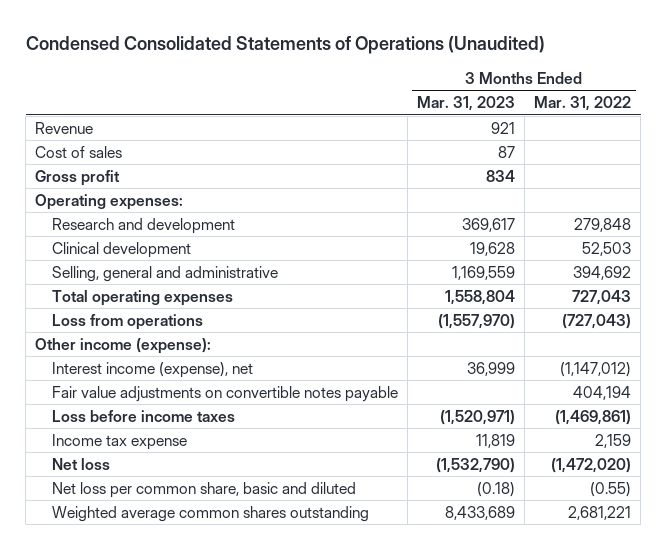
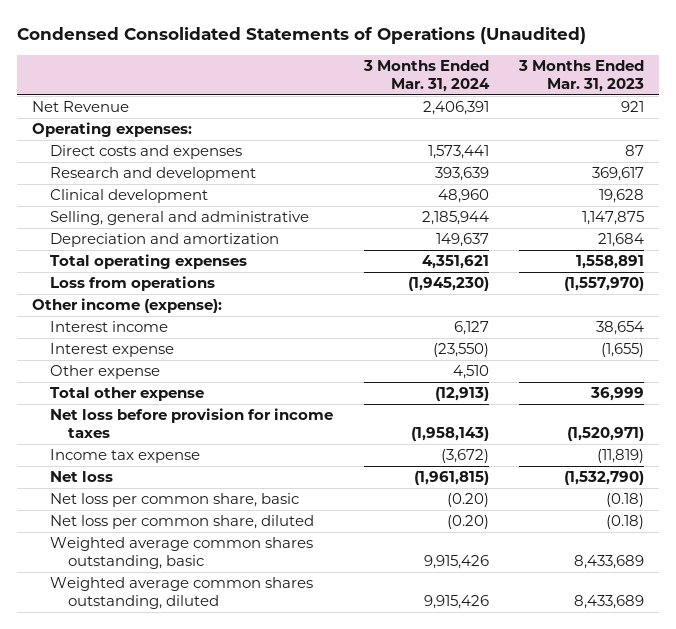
[534,96,632,112] Mar. 31, 2022 -> none
none -> [362,60,490,92] 3 Months Ended Mar. 31, 2024
[35,145,123,158] Cost of sales -> none
[35,169,121,186] Gross profit -> none
[35,121,94,134] Revenue -> [32,101,130,113] Net Revenue
none -> [50,145,243,160] Direct costs and expenses
[452,265,516,280] 1,169,559 -> [582,211,645,226] 1,147,875
none -> [50,233,280,248] Depreciation and amortization
[445,289,516,305] 1,558,804 -> [576,255,645,270] 1,558,891
[52,385,399,402] Fair value adjustments on convertible notes payable -> none
none -> [50,321,169,333] Interest income
none -> [50,343,175,358] Interest expense
none -> [50,365,161,380] Other expense
[52,361,254,378] Interest income (expense), net -> [50,387,205,402] Total other expense
[52,409,236,422] Loss before income taxes -> [50,408,334,438] Net loss before provision for income taxes
[476,433,516,448] 11,819 -> [597,449,645,464] (11,819)
[52,481,357,498] Net loss per common share, basic and diluted -> [50,493,300,508] Net loss per common share, basic
none -> [50,515,315,530] Net loss per common share, diluted
[52,505,370,522] Weighted average common shares outstanding -> [50,537,314,569] Weighted average common shares outstanding, basic
none -> [50,577,314,609] Weighted average common shares outstanding, diluted

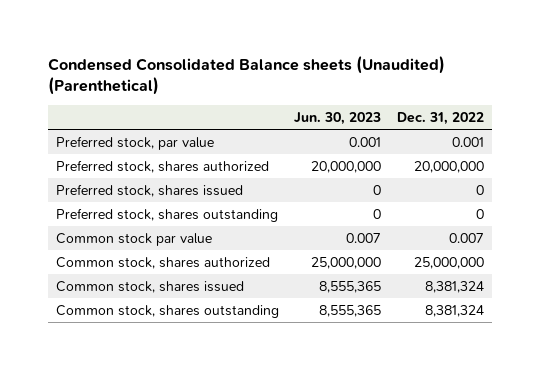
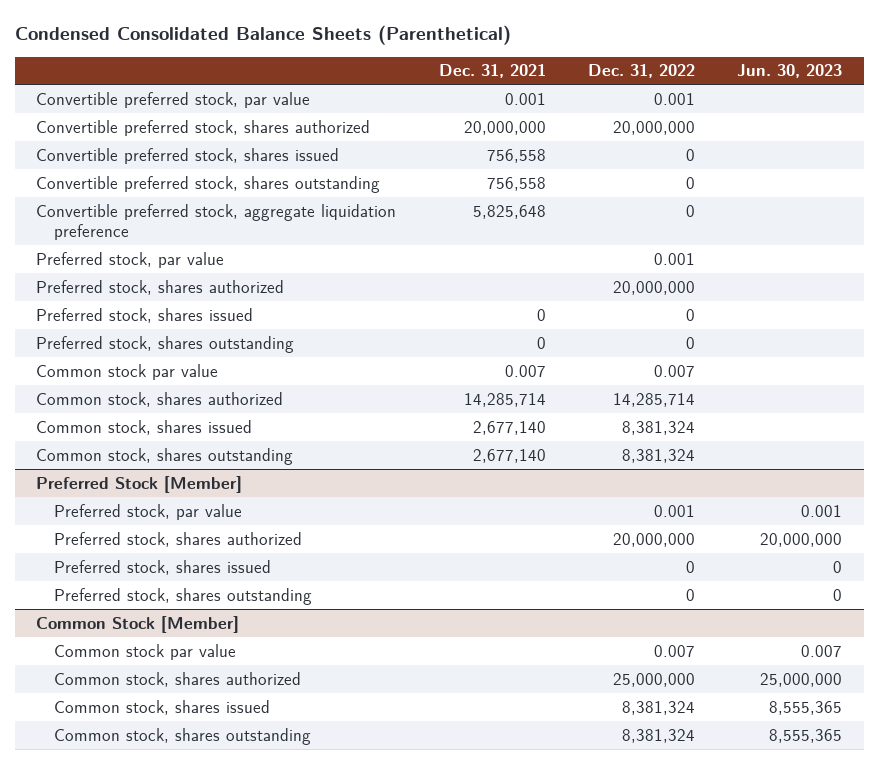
[47,55,445,96] Condensed Consolidated Balance sheets (Unaudited) (Parenthetical) -> [14,25,511,46] Condensed Consolidated Balance Sheets (Parenthetical)
none -> [438,64,546,79] Dec. 31, 2021
none -> [36,91,311,108] Convertible preferred stock, par value
none -> [36,119,371,136] Convertible preferred stock, shares authorized
none -> [36,147,340,164] Convertible preferred stock, shares issued
none -> [36,175,381,193] Convertible preferred stock, shares outstanding
none -> [36,203,397,241] Convertible preferred stock, aggregate liquidation preference
none -> [36,251,225,268] Preferred stock, par value
none -> [36,279,285,295] Preferred stock, shares authorized
none -> [36,307,254,323] Preferred stock, shares issued
none -> [36,335,295,353] Preferred stock, shares outstanding
none -> [36,363,219,380] Common stock par value
none -> [36,391,284,407] Common stock, shares authorized
none -> [36,419,253,435] Common stock, shares issued
none -> [36,447,294,465] Common stock, shares outstanding
none -> [36,475,243,493] Preferred Stock [Member]
none -> [36,615,240,633] Common Stock [Member]

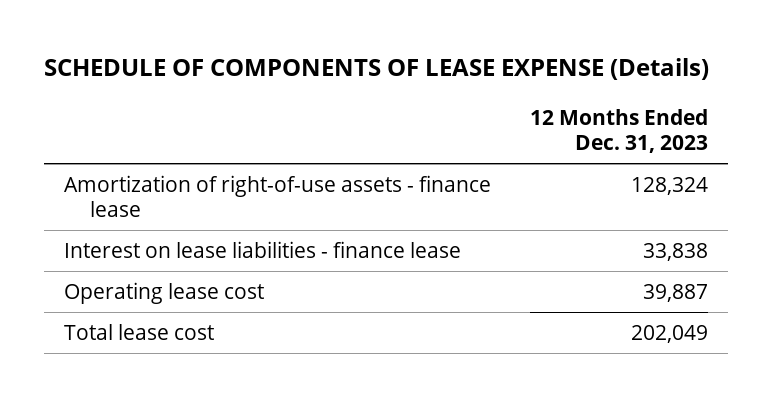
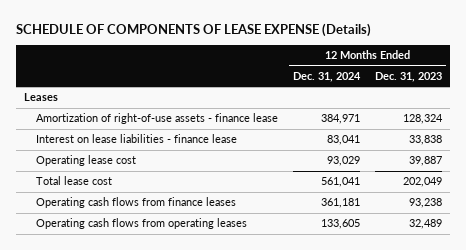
none -> [293,71,362,82] Dec. 31, 2024
none -> [23,93,58,102] Leases
none -> [35,197,236,209] Operating cash flows from finance leases
none -> [35,218,247,230] Operating cash flows from operating leases

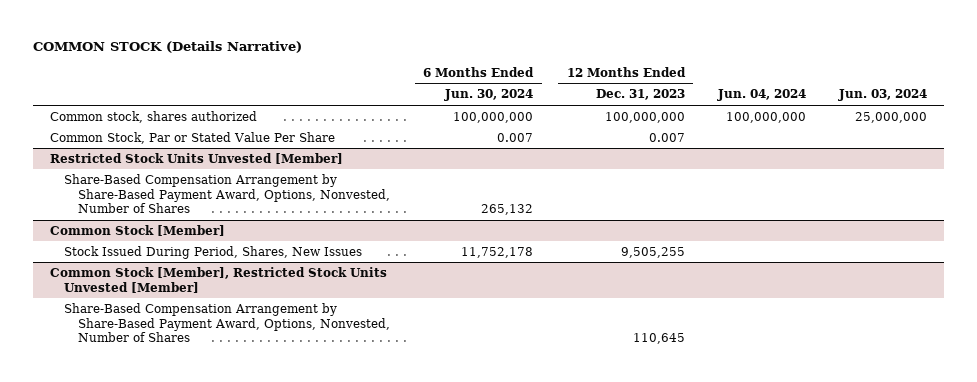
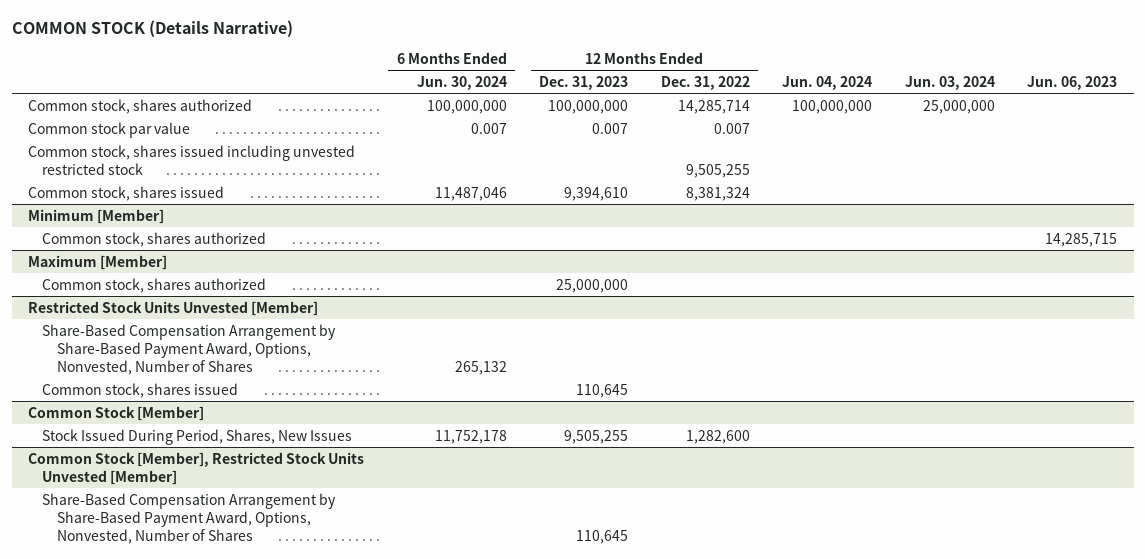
none -> [660,76,750,91] Dec. 31, 2022
none -> [1027,76,1118,91] Jun. 06, 2023
[49,131,335,144] Common Stock, Par or Stated Value Per Share -> [28,121,191,138] Common stock par value
none -> [28,144,356,175] Common stock, shares issued including unvested restricted stock
none -> [28,185,225,201] Common stock, shares issued
none -> [28,208,165,224] Minimum [Member]
none -> [42,231,267,247] Common stock, shares authorized
none -> [28,254,168,270] Maximum [Member]
none -> [42,277,267,293] Common stock, shares authorized
none -> [42,382,239,398] Common stock, shares issued

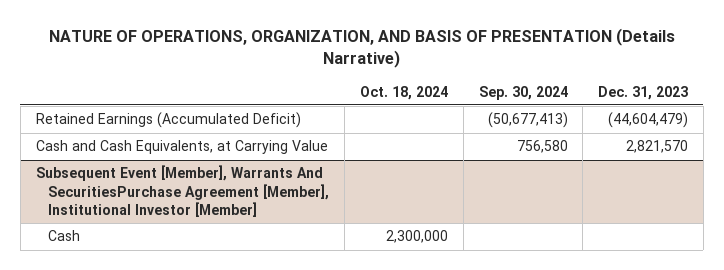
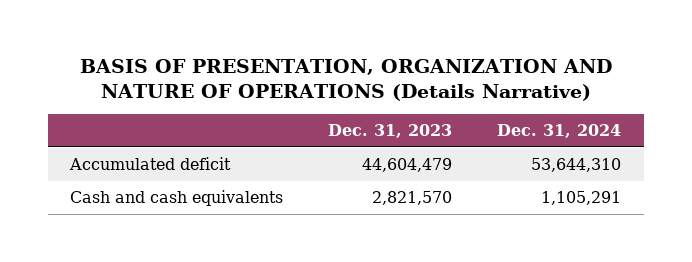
[48,28,675,69] NATURE OF OPERATIONS, ORGANIZATION, AND BASIS OF PRESENTATION (Details Narrative) -> [79,58,612,101] BASIS OF PRESENTATION, ORGANIZATION AND NATURE OF OPERATIONS (Details Narrative)
[359,85,448,100] Oct. 18, 2024 -> none
[478,85,568,100] Sep. 30, 2024 -> none
none -> [497,124,622,139] Dec. 31, 2024
[35,165,330,217] Subsequent Event [Member], Warrants And SecuritiesPurchase Agreement [Member], Institutional Investor [Member] -> none
[48,230,81,242] Cash -> none
[35,112,301,129] Retained Earnings (Accumulated Deficit) -> [69,157,232,171] Accumulated deficit
[608,112,689,129] (44,604,479) -> [362,158,453,173] 44,604,479
[35,140,328,155] Cash and Cash Equivalents, at Carrying Value -> [70,190,284,207] Cash and cash equivalents

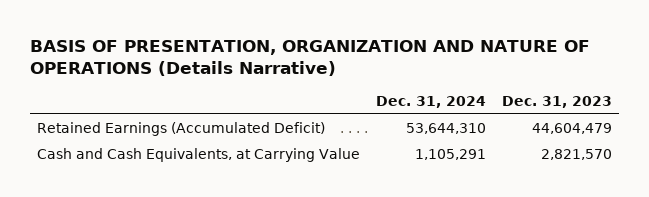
[69,157,232,171] Accumulated deficit -> [37,122,326,137] Retained Earnings (Accumulated Deficit)
[70,190,284,207] Cash and cash equivalents -> [37,148,361,163] Cash and Cash Equivalents, at Carrying Value

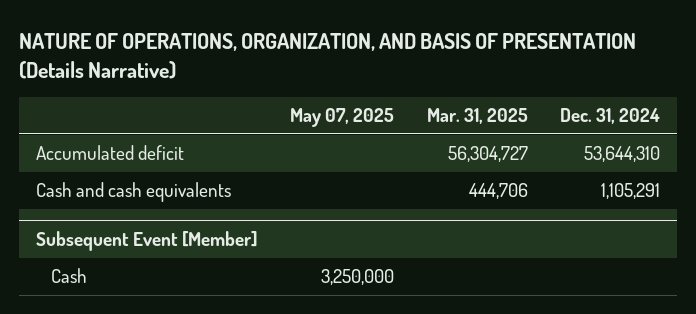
[29,39,590,76] BASIS OF PRESENTATION, ORGANIZATION AND NATURE OF OPERATIONS (Details Narrative) -> [19,32,637,79] NATURE OF OPERATIONS, ORGANIZATION, AND BASIS OF PRESENTATION (Details Narrative)
[501,95,612,108] Dec. 31, 2023 -> none
none -> [290,107,395,127] May 07, 2025
none -> [426,107,528,124] Mar. 31, 2025
[37,122,326,137] Retained Earnings (Accumulated Deficit) -> [35,145,184,161] Accumulated deficit
[37,148,361,163] Cash and Cash Equivalents, at Carrying Value -> [35,182,231,203] Cash and cash equivalents
none -> [35,230,258,251] Subsequent Event [Member]
none -> [50,268,87,284] Cash

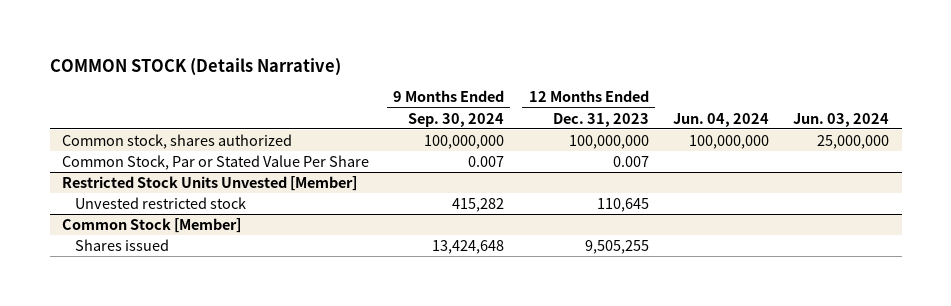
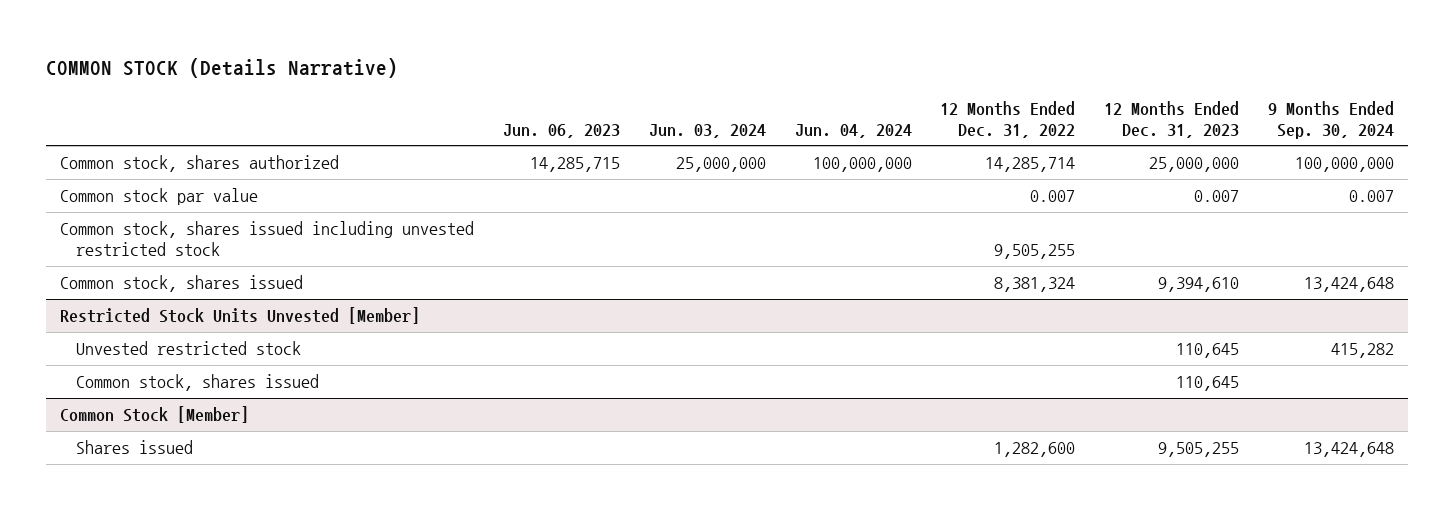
none -> [503,123,621,138] Jun. 06, 2023
none -> [940,100,1076,138] 12 Months Ended Dec. 31, 2022
[568,134,649,149] 100,000,000 -> [1149,157,1240,173] 25,000,000
[61,154,369,170] Common Stock, Par or Stated Value Per Share -> [60,188,259,206] Common stock par value
none -> [60,221,475,256] Common stock, shares issued including unvested restricted stock
none -> [60,275,304,293] Common stock, shares issued
none -> [75,374,319,392] Common stock, shares issued

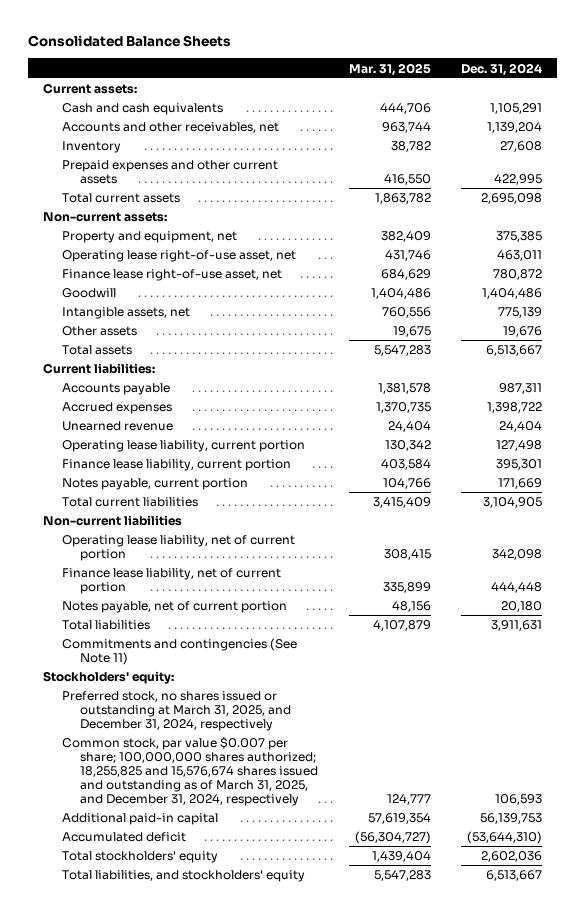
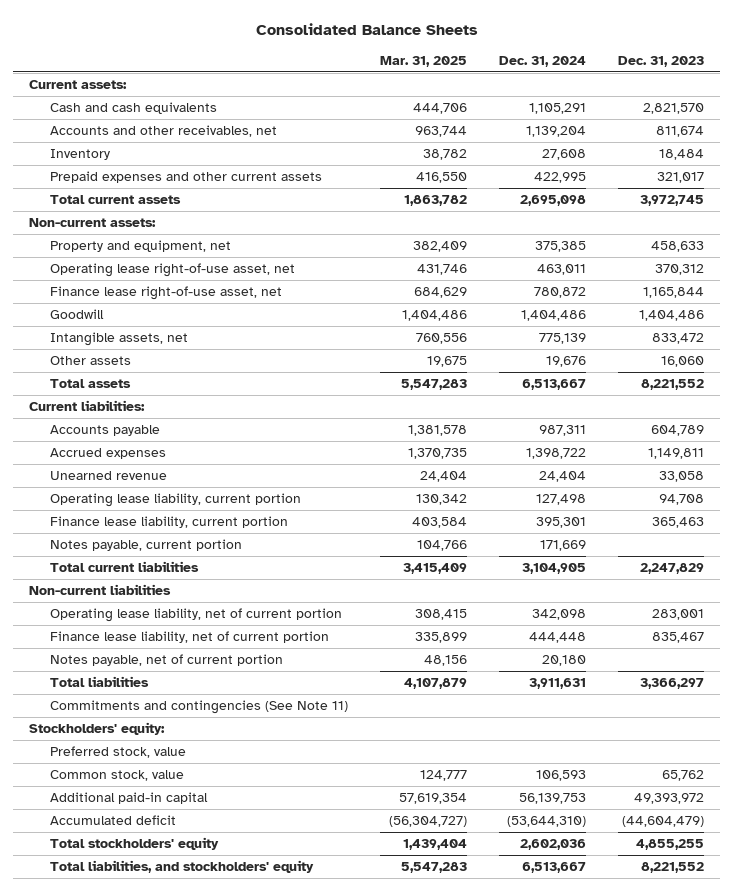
none -> [617,55,704,67] Dec. 31, 2023
[61,691,292,732] Preferred stock, no shares issued or outstanding at March 31, 2025, and December 31, 2024, respectively -> [49,746,186,759] Preferred stock, value
[61,737,319,807] Common stock, par value $0.007 per share; 100,000,000 shares authorized; 18,255,825 and 15,576,674 shares issued and outstanding as of March 31, 2025, and December 31, 2024, respectively -> [49,770,184,782] Common stock, value

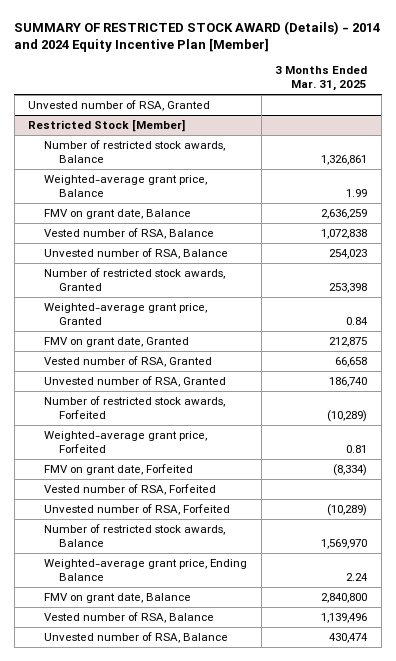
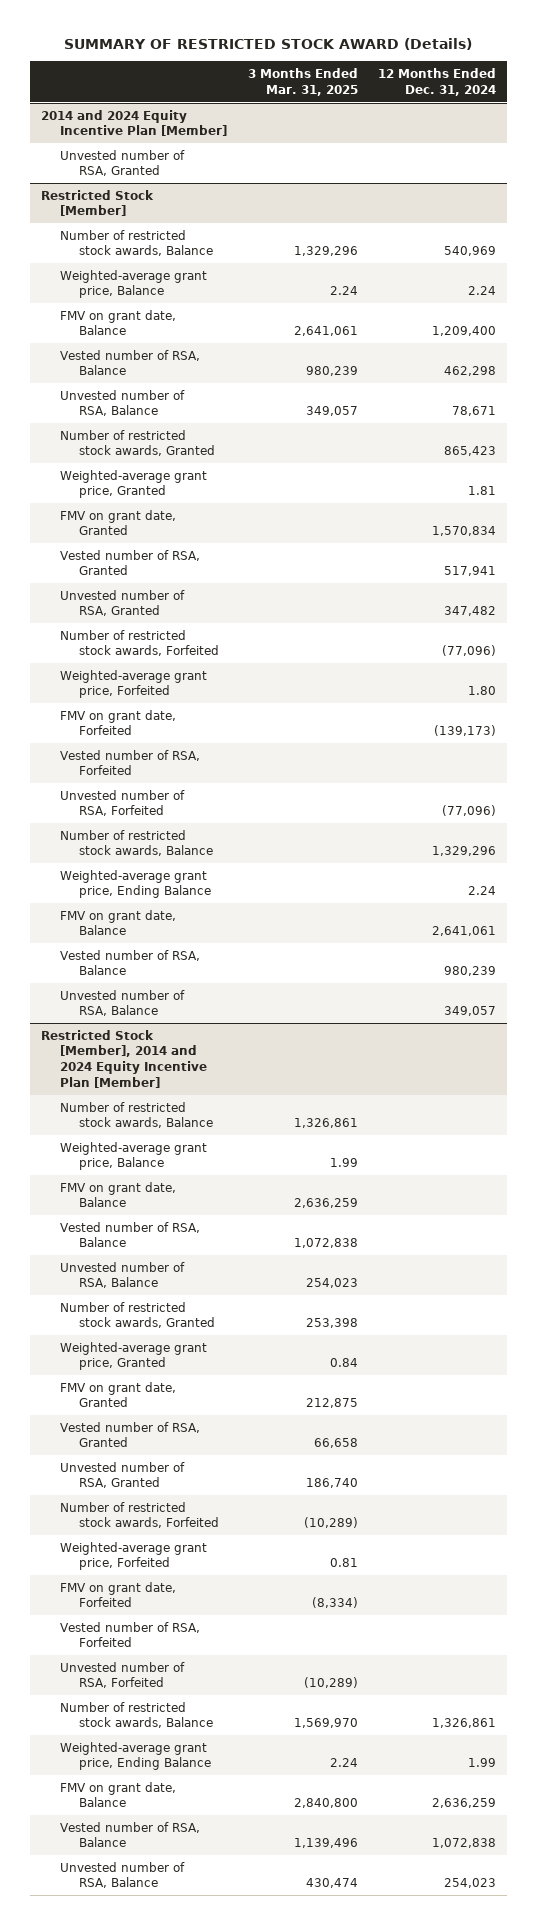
[14,20,381,53] SUMMARY OF RESTRICTED STOCK AWARD (Details) - 2014 and 2024 Equity Incentive Plan [Member] -> [64,38,473,51] SUMMARY OF RESTRICTED STOCK AWARD (Details)
none -> [378,67,497,96] 12 Months Ended Dec. 31, 2024
none -> [40,109,227,137] 2014 and 2024 Equity Incentive Plan [Member]
none -> [59,229,213,257] Number of restricted stock awards, Balance
none -> [59,269,207,299] Weighted-average grant price, Balance
none -> [59,309,176,336] FMV on grant date, Balance
none -> [59,349,200,376] Vested number of RSA, Balance
none -> [59,389,185,417] Unvested number of RSA, Balance
none -> [59,429,215,457] Number of restricted stock awards, Granted
none -> [59,469,207,499] Weighted-average grant price, Granted
none -> [59,509,176,536] FMV on grant date, Granted
none -> [59,549,200,576] Vested number of RSA, Granted
none -> [59,589,185,617] Unvested number of RSA, Granted
none -> [59,629,219,657] Number of restricted stock awards, Forfeited
none -> [59,669,207,699] Weighted-average grant price, Forfeited
none -> [59,709,176,736] FMV on grant date, Forfeited
none -> [59,749,200,776] Vested number of RSA, Forfeited
none -> [59,789,185,817] Unvested number of RSA, Forfeited
none -> [59,829,213,857] Number of restricted stock awards, Balance
none -> [59,869,211,899] Weighted-average grant price, Ending Balance
none -> [59,909,176,936] FMV on grant date, Balance
none -> [59,949,200,976] Vested number of RSA, Balance
none -> [59,989,185,1017] Unvested number of RSA, Balance
none -> [40,1029,207,1088] Restricted Stock [Member], 2014 and 2024 Equity Incentive Plan [Member]

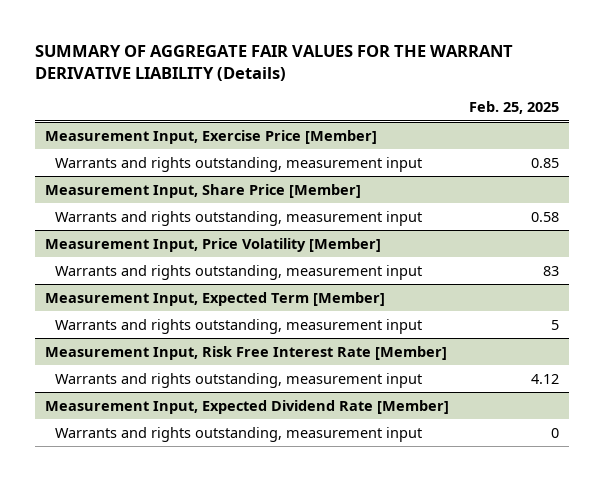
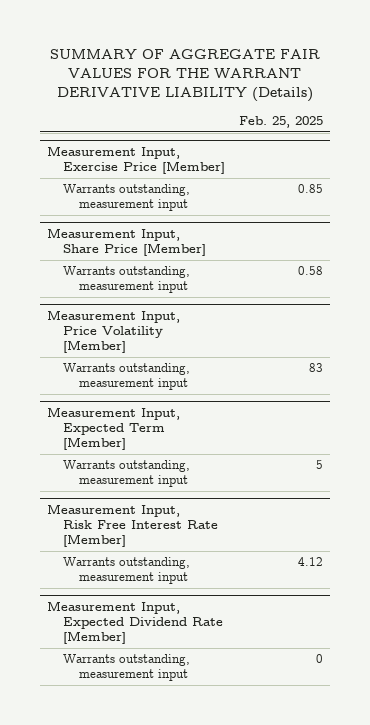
[55,156,423,172] Warrants and rights outstanding, measurement input -> [62,184,190,212] Warrants outstanding, measurement input
[55,210,423,226] Warrants and rights outstanding, measurement input -> [62,266,190,294] Warrants outstanding, measurement input
[55,264,423,280] Warrants and rights outstanding, measurement input -> [62,363,190,391] Warrants outstanding, measurement input
[55,318,423,334] Warrants and rights outstanding, measurement input -> [62,460,190,488] Warrants outstanding, measurement input
[55,372,423,388] Warrants and rights outstanding, measurement input -> [62,557,190,585] Warrants outstanding, measurement input
[55,426,423,442] Warrants and rights outstanding, measurement input -> [62,654,190,682] Warrants outstanding, measurement input

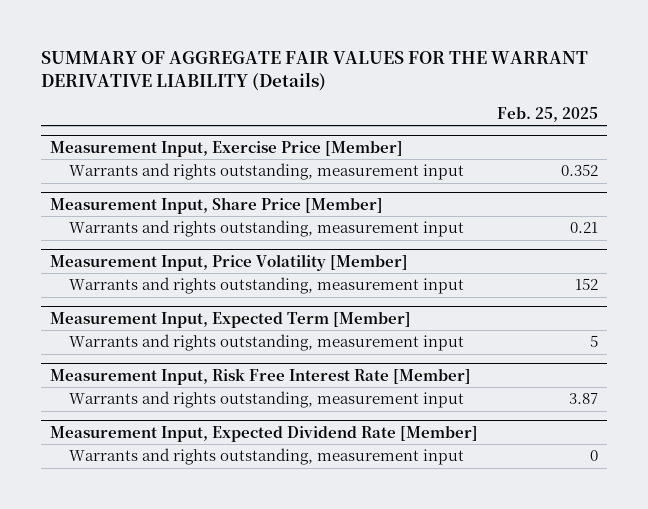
[62,184,190,212] Warrants outstanding, measurement input -> [69,163,465,181] Warrants and rights outstanding, measurement input
[297,184,323,194] 0.85 -> [560,164,598,177] 0.352
[62,266,190,294] Warrants outstanding, measurement input -> [69,220,465,238] Warrants and rights outstanding, measurement input
[297,266,323,276] 0.58 -> [569,222,598,234] 0.21
[62,363,190,391] Warrants outstanding, measurement input -> [69,277,465,295] Warrants and rights outstanding, measurement input
[308,363,323,373] 83 -> [574,278,598,291] 152
[62,460,190,488] Warrants outstanding, measurement input -> [69,334,465,352] Warrants and rights outstanding, measurement input
[62,557,190,585] Warrants outstanding, measurement input -> [69,391,465,409] Warrants and rights outstanding, measurement input
[297,557,323,567] 4.12 -> [568,393,598,405] 3.87
[62,654,190,682] Warrants outstanding, measurement input -> [69,448,465,466] Warrants and rights outstanding, measurement input

